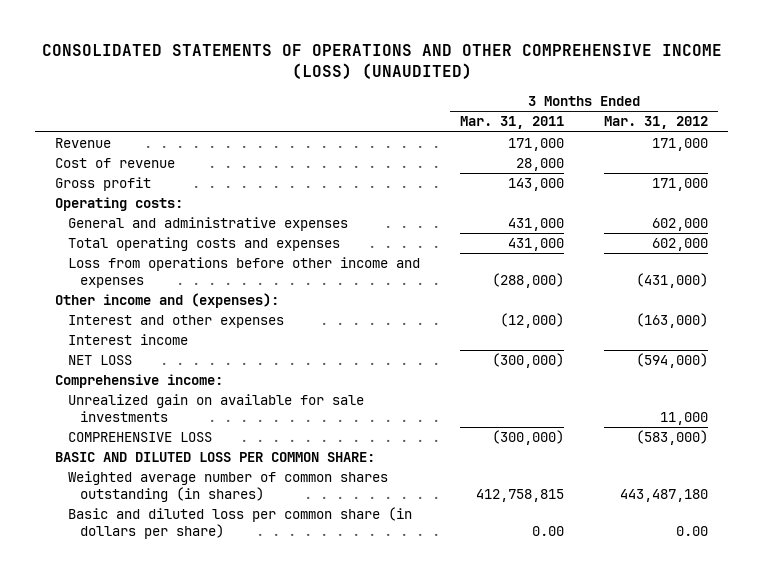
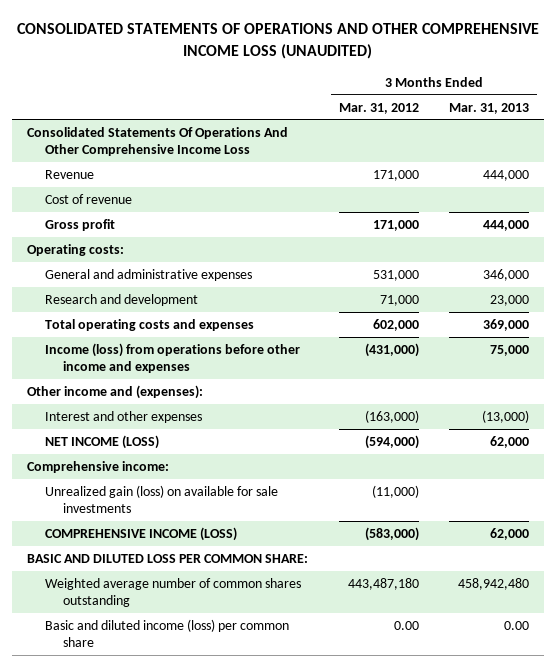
[41,44,722,80] CONSOLIDATED STATEMENTS OF OPERATIONS AND OTHER COMPREHENSIVE INCOME (LOSS) (UNAUDITED) -> [17,22,540,59] CONSOLIDATED STATEMENTS OF OPERATIONS AND OTHER COMPREHENSIVE INCOME LOSS (UNAUDITED)
[459,116,564,130] Mar. 31, 2011 -> none
none -> [449,102,530,114] Mar. 31, 2013
none -> [27,127,289,156] Consolidated Statements Of Operations And Other Comprehensive Income Loss
[652,218,709,232] 602,000 -> [372,270,419,282] 531,000
none -> [44,294,198,307] Research and development
[67,257,420,288] Loss from operations before other income and expenses -> [44,343,300,373] Income (loss) from operations before other income and expenses
[67,334,188,346] Interest income -> none
[67,355,132,366] NET LOSS -> [44,435,159,450] NET INCOME (LOSS)
[67,394,364,422] Unrealized gain on available for sale investments -> [44,485,278,513] Unrealized gain (loss) on available for sale investments
[660,411,709,425] 11,000 -> [371,485,419,499] (11,000)
[67,432,212,443] COMPREHENSIVE LOSS -> [44,527,237,542] COMPREHENSIVE INCOME (LOSS)
[67,471,388,502] Weighted average number of common shares outstanding (in shares) -> [44,578,301,607] Weighted average number of common shares outstanding
[67,507,412,539] Basic and diluted loss per common share (in dollars per share) -> [44,619,289,647] Basic and diluted income (loss) per common share

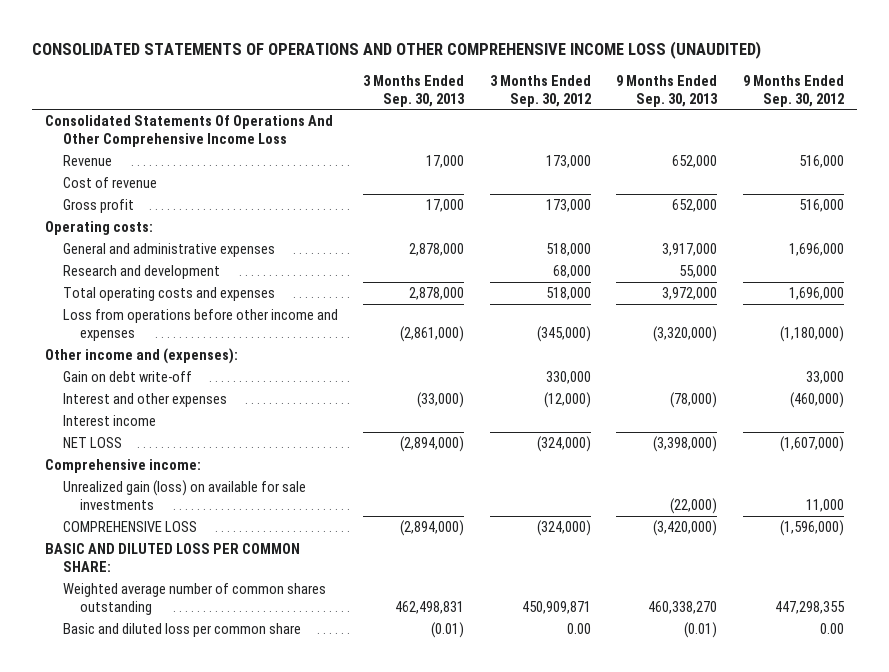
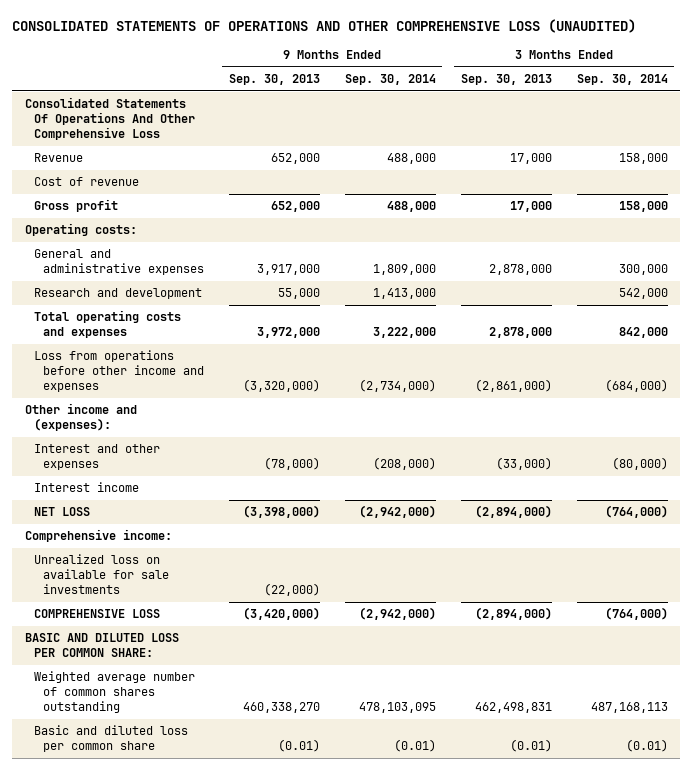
[32,41,762,60] CONSOLIDATED STATEMENTS OF OPERATIONS AND OTHER COMPREHENSIVE INCOME LOSS (UNAUDITED) -> [12,19,637,34] CONSOLIDATED STATEMENTS OF OPERATIONS AND OTHER COMPREHENSIVE LOSS (UNAUDITED)
[489,74,591,107] 3 Months Ended Sep. 30, 2012 -> none
[742,74,844,107] 9 Months Ended Sep. 30, 2012 -> none
none -> [344,74,436,86] Sep. 30, 2014
none -> [576,74,668,86] Sep. 30, 2014
[45,115,334,147] Consolidated Statements Of Operations And Other Comprehensive Income Loss -> [24,97,195,141] Consolidated Statements Of Operations And Other Comprehensive Loss
[62,371,192,383] Gain on debt write-off -> none
[62,480,306,510] Unrealized gain (loss) on available for sale investments -> [33,554,169,595] Unrealized loss on available for sale investments

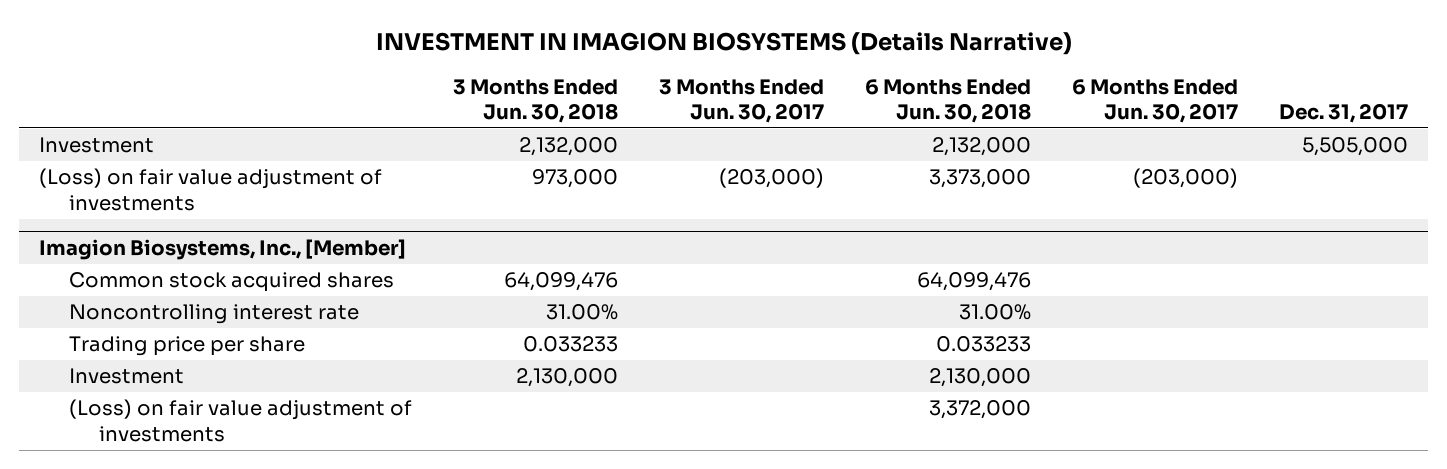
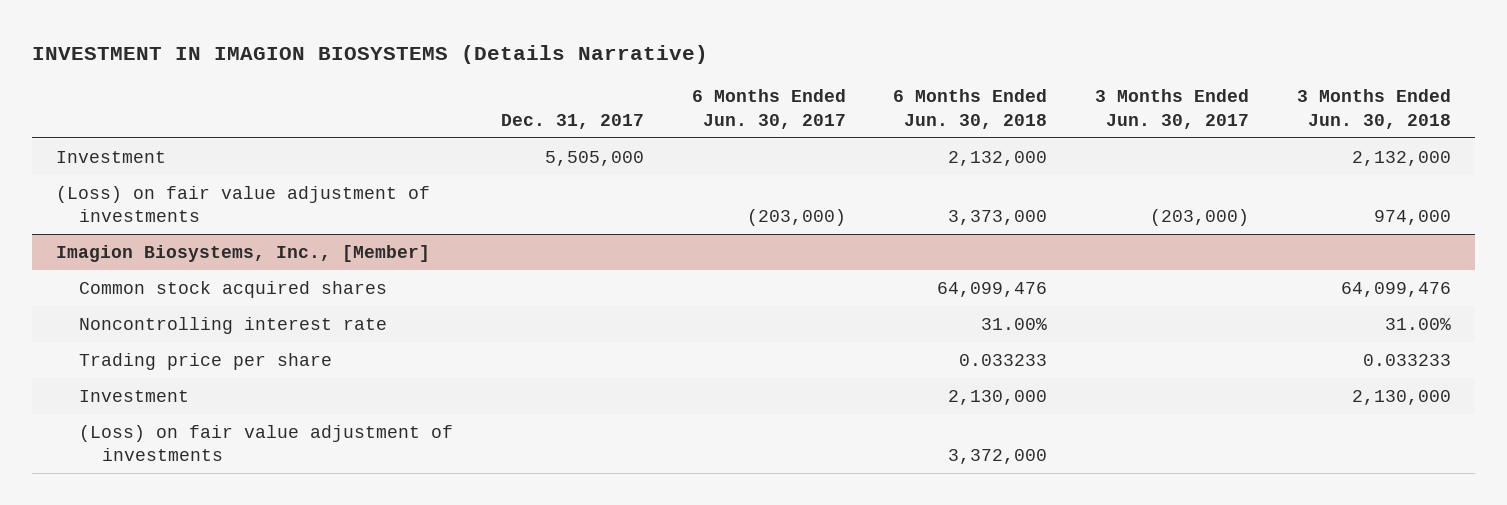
[532,169,619,189] 973,000 -> [1373,210,1451,226] 974,000

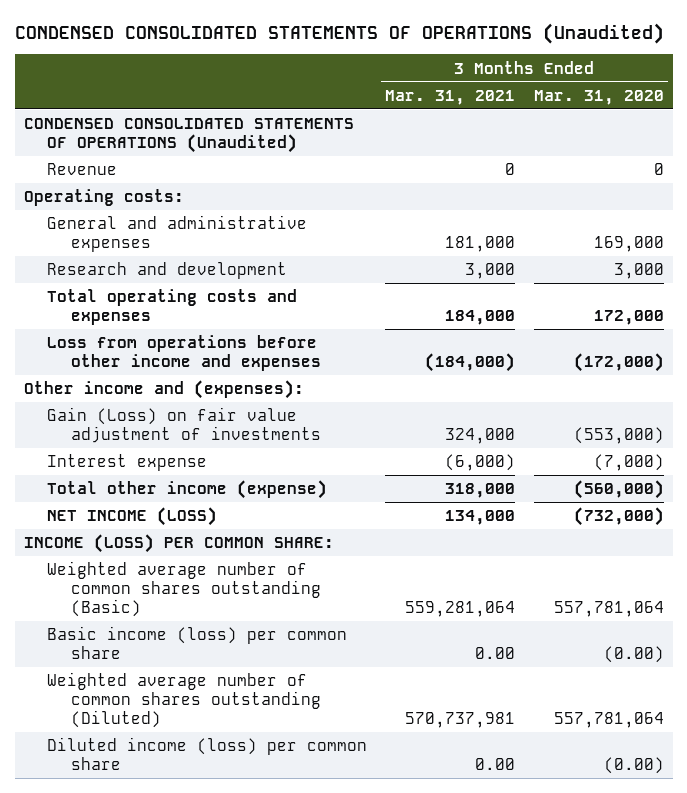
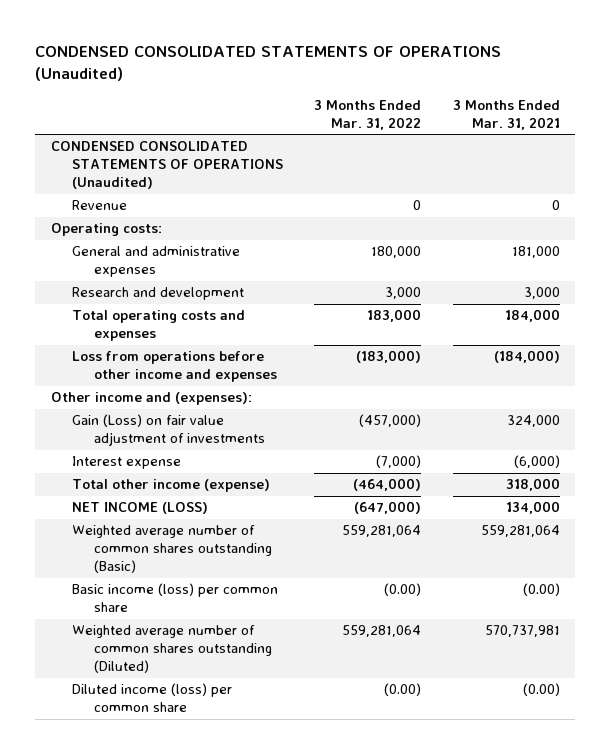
[533,89,664,105] Mar. 31, 2020 -> none
none -> [314,99,422,130] 3 Months Ended Mar. 31, 2022
[23,534,334,554] INCOME (LOSS) PER COMMON SHARE: -> none
[475,646,516,659] 0.00 -> [522,583,560,597] (0.00)
[475,757,516,770] 0.00 -> [522,683,560,697] (0.00)

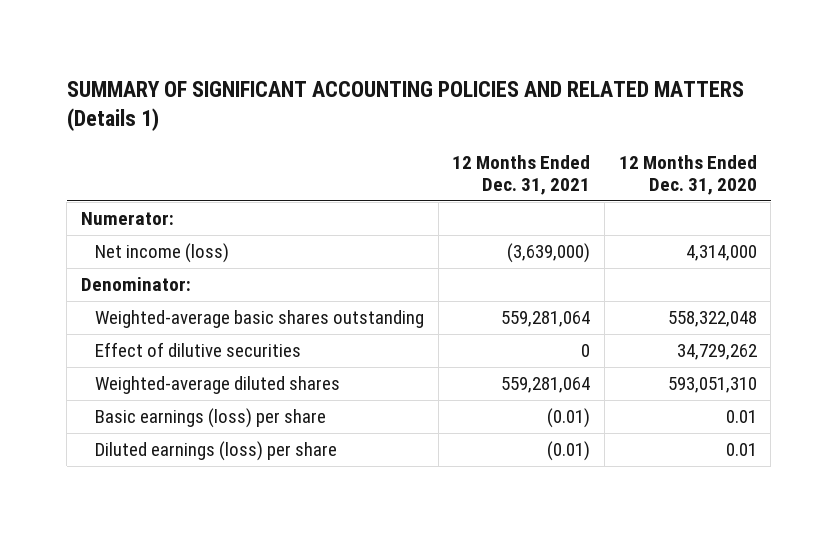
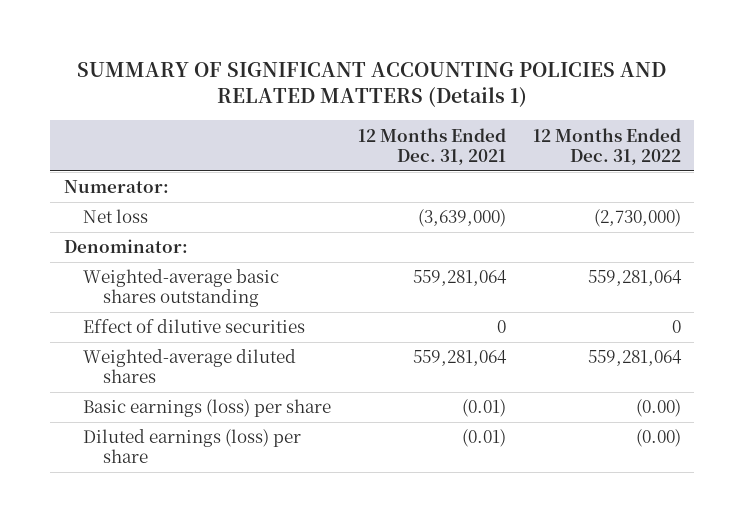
[618,154,757,196] 12 Months Ended Dec. 31, 2020 -> none
none -> [532,127,681,165] 12 Months Ended Dec. 31, 2022
[95,243,230,264] Net income (loss) -> [83,209,149,224] Net loss

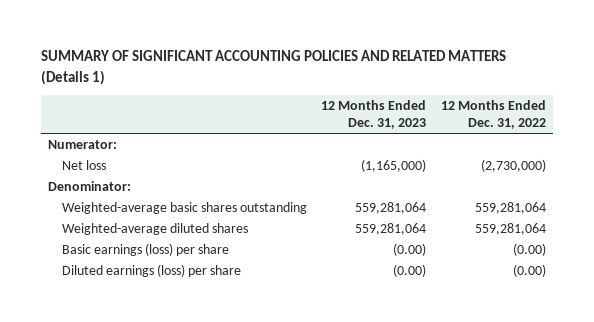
[358,127,507,165] 12 Months Ended Dec. 31, 2021 -> none
none -> [321,100,427,130] 12 Months Ended Dec. 31, 2023
[83,319,306,334] Effect of dilutive securities -> none

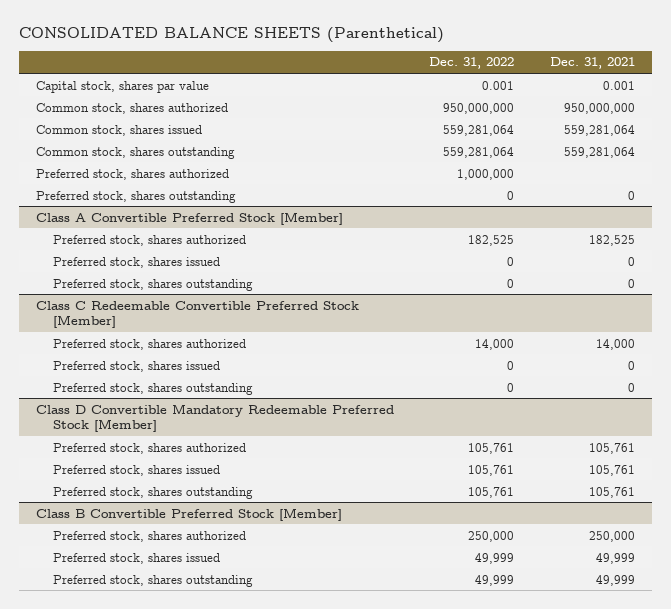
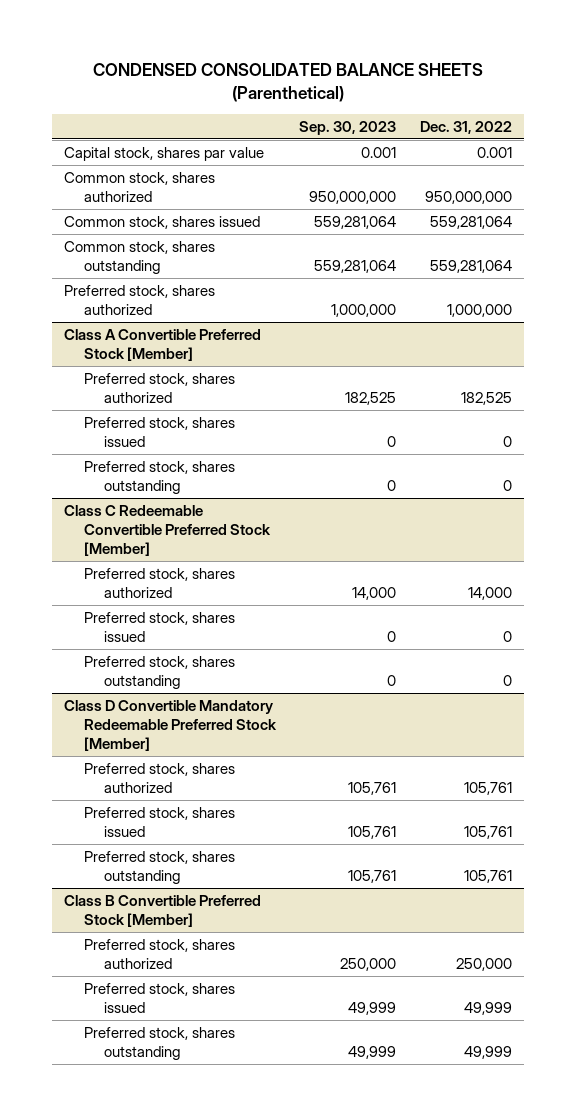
[18,27,444,44] CONSOLIDATED BALANCE SHEETS (Parenthetical) -> [92,62,483,102] CONDENSED CONSOLIDATED BALANCE SHEETS (Parenthetical)
[549,57,635,70] Dec. 31, 2021 -> none
none -> [299,120,397,135] Sep. 30, 2023
[36,190,237,203] Preferred stock, shares outstanding -> none

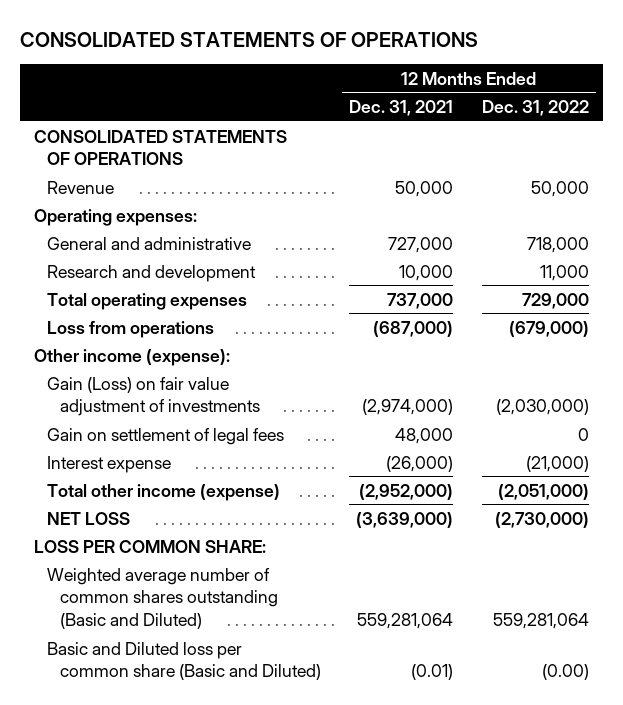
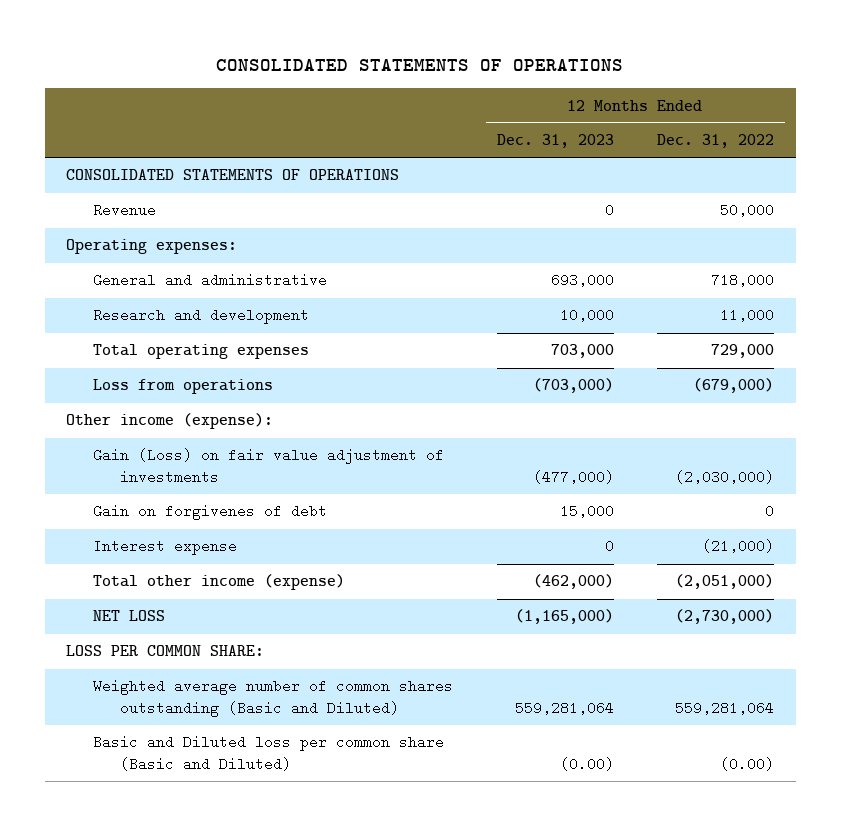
[349,100,454,117] Dec. 31, 2021 -> none
none -> [496,134,614,149] Dec. 31, 2023
[46,427,284,445] Gain on settlement of legal fees -> [93,504,328,521] Gain on forgivenes of debt

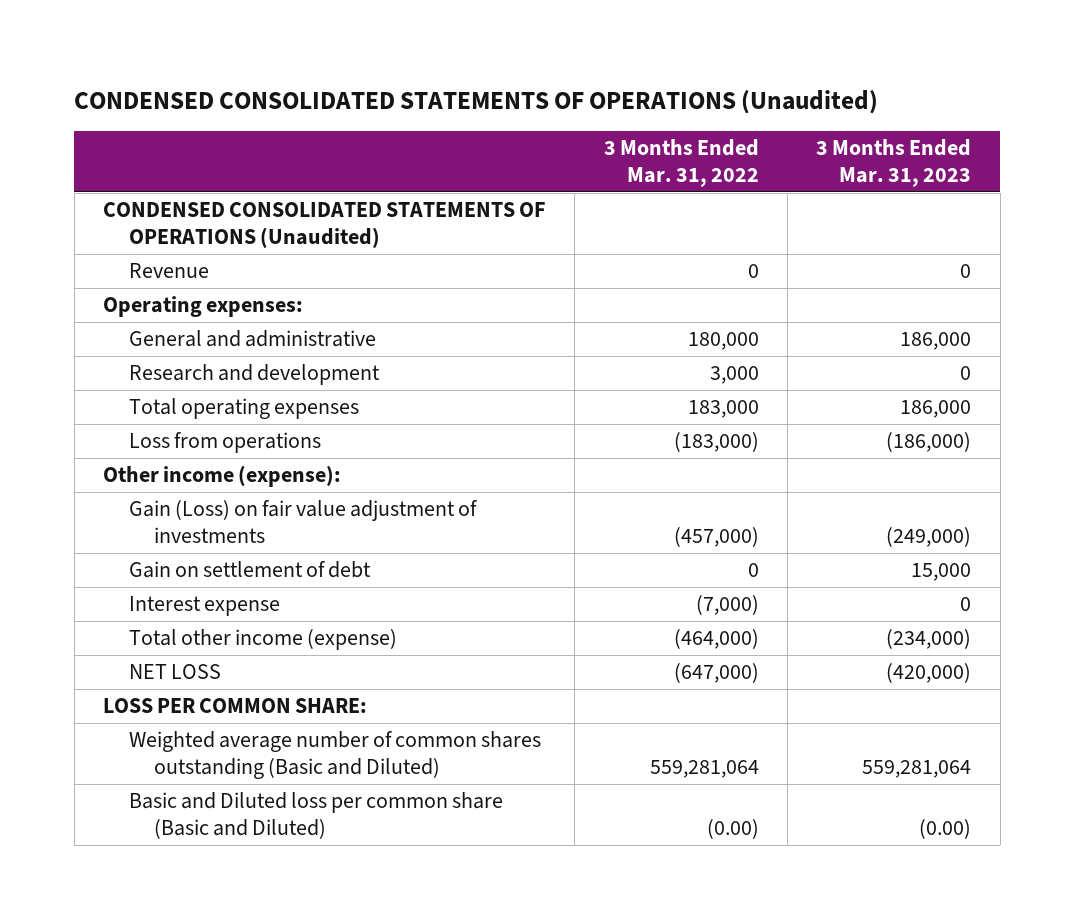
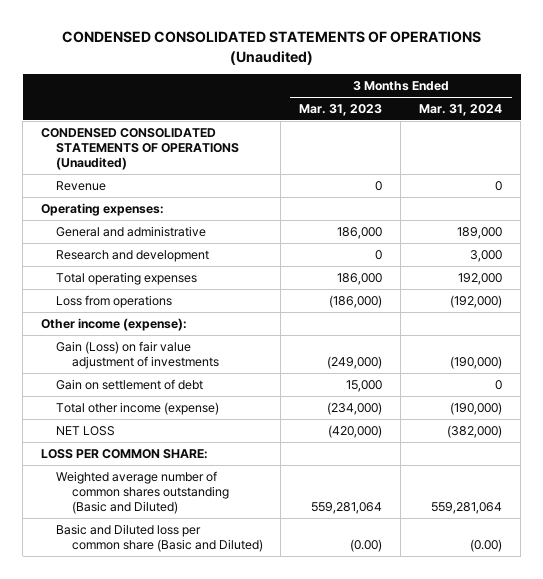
[603,139,759,188] 3 Months Ended Mar. 31, 2022 -> none
none -> [419,104,503,117] Mar. 31, 2024
[128,596,280,617] Interest expense -> none

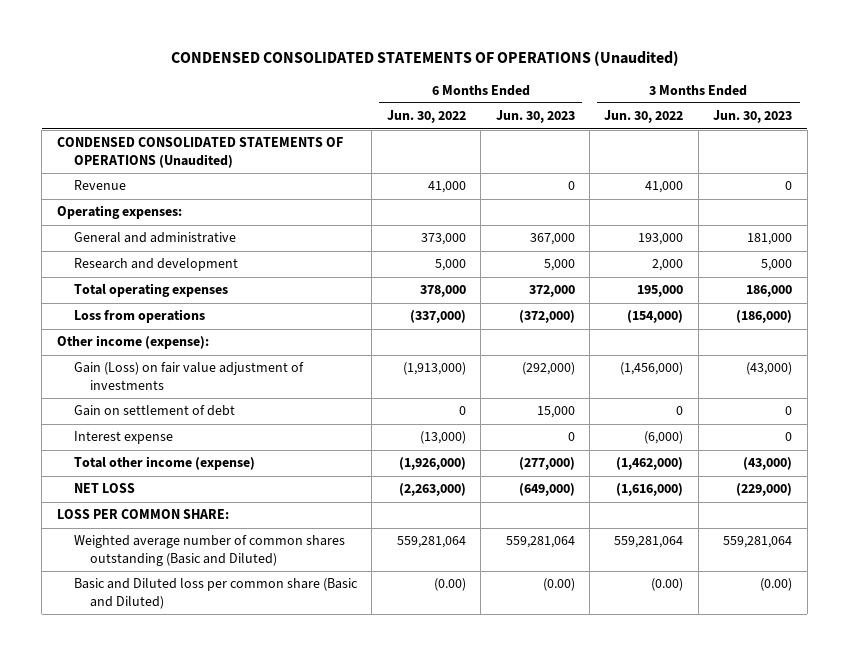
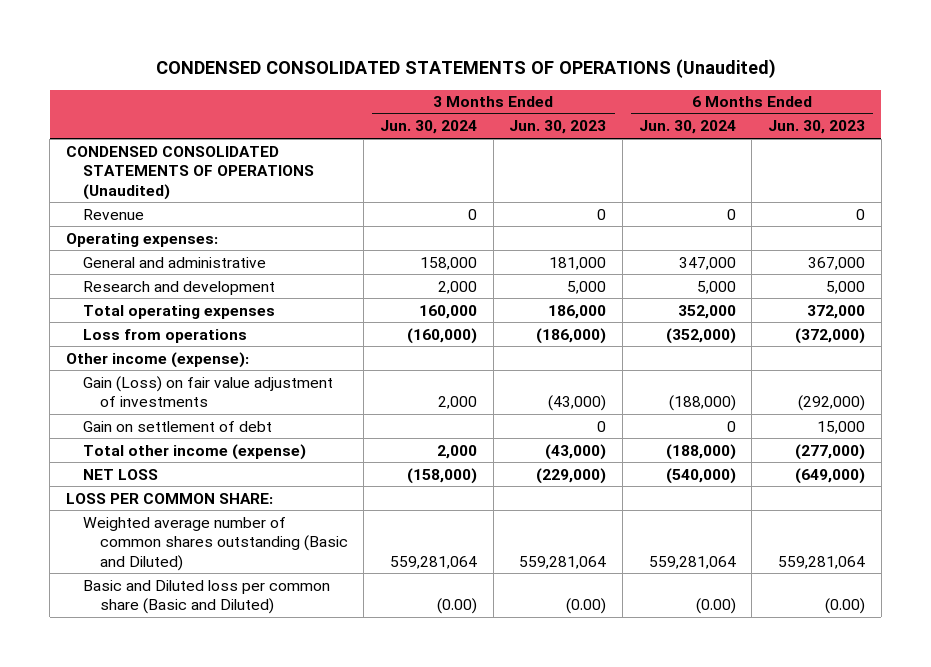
[386,110,466,124] Jun. 30, 2022 -> none
[604,110,684,124] Jun. 30, 2022 -> none
none -> [380,120,478,135] Jun. 30, 2024
none -> [638,120,736,135] Jun. 30, 2024
[73,431,173,445] Interest expense -> none

